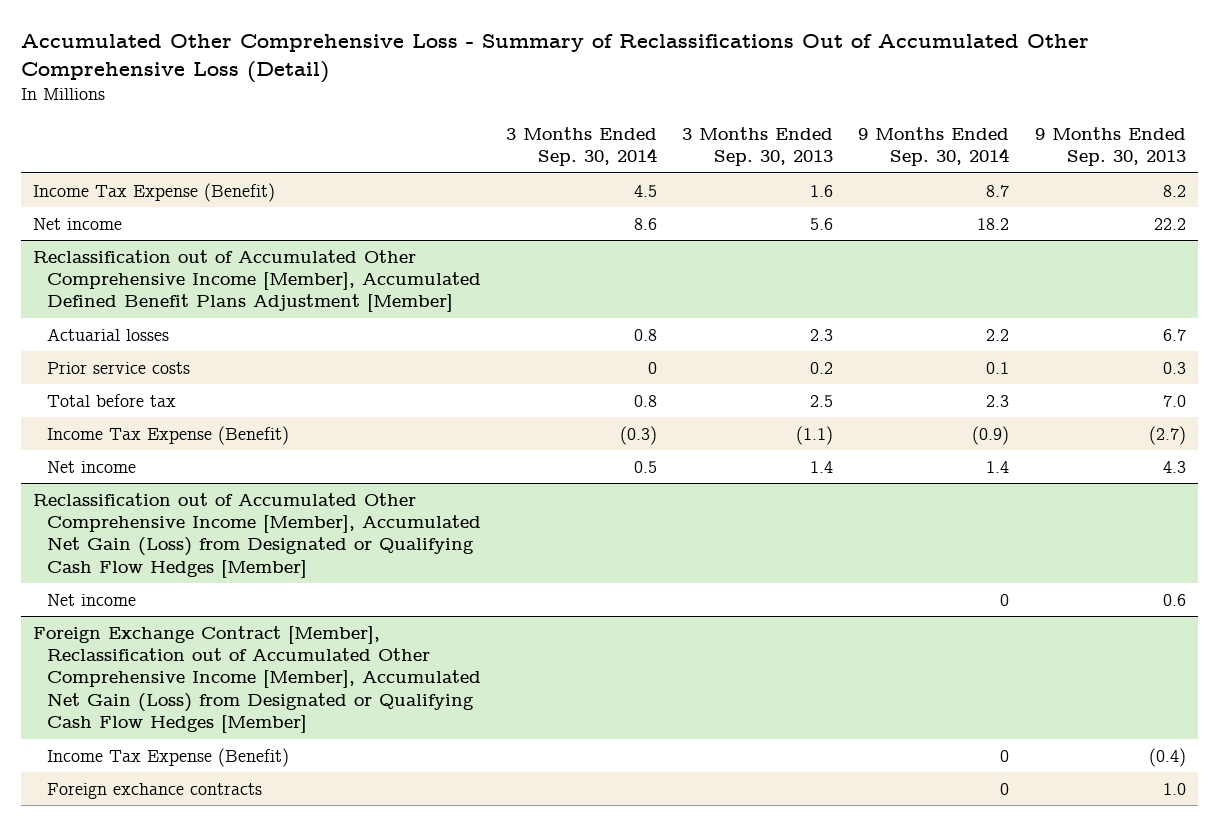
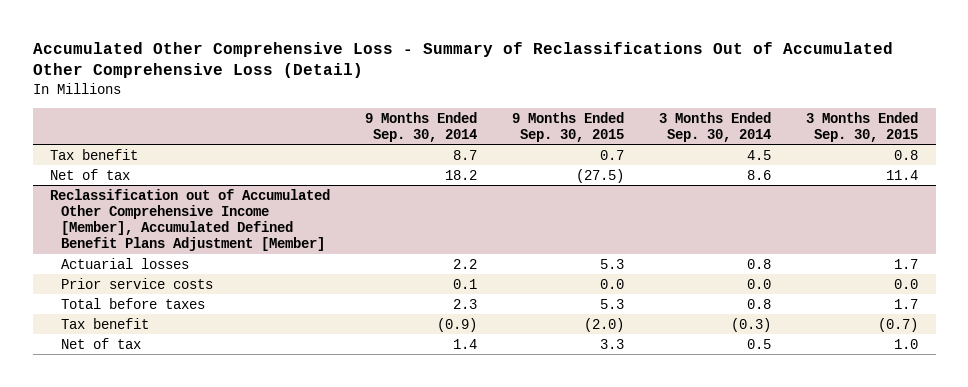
[682,127,834,167] 3 Months Ended Sep. 30, 2013 -> none
[1034,127,1186,167] 9 Months Ended Sep. 30, 2013 -> none
none -> [512,111,625,142] 9 Months Ended Sep. 30, 2015
none -> [806,111,919,142] 3 Months Ended Sep. 30, 2015
[33,182,276,202] Income Tax Expense (Benefit) -> [50,148,139,160] Tax benefit
[33,217,123,230] Net income -> [50,168,131,180] Net of tax
[33,492,481,578] Reclassification out of Accumulated Other Comprehensive Income [Member], Accumulated Net Gain (Loss) from Designated or Qualifying Cash Flow Hedges [Member] -> none
[46,593,136,606] Net income -> none
[33,625,481,734] Foreign Exchange Contract [Member], Reclassification out of Accumulated Other Comprehensive Income [Member], Accumulated Net Gain (Loss) from Designated or Qualifying Cash Flow Hedges [Member] -> none
[46,747,289,767] Income Tax Expense (Benefit) -> none
[46,782,262,799] Foreign exchance contracts -> none
[647,361,657,374] 0 -> [747,278,772,289] 0.0
[46,393,176,407] Total before tax -> [60,297,205,309] Total before taxes
[46,425,289,445] Income Tax Expense (Benefit) -> [60,317,149,329] Tax benefit
[46,460,136,473] Net income -> [60,337,141,349] Net of tax

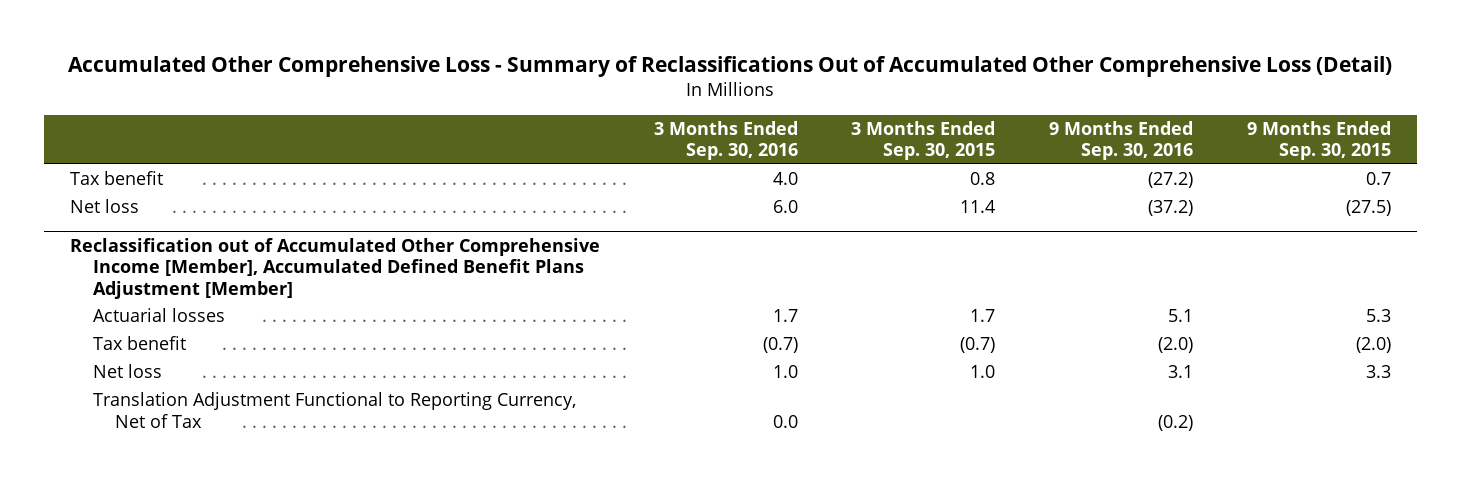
[365,111,478,142] 9 Months Ended Sep. 30, 2014 -> none
[659,111,772,142] 3 Months Ended Sep. 30, 2014 -> none
none -> [653,121,798,161] 3 Months Ended Sep. 30, 2016
none -> [1049,121,1194,161] 9 Months Ended Sep. 30, 2016
[50,168,131,180] Net of tax -> [70,199,140,214] Net loss
[60,277,213,289] Prior service costs -> none
[60,297,205,309] Total before taxes -> none
[60,337,141,349] Net of tax -> [92,364,162,379] Net loss
none -> [92,392,576,428] Translation Adjustment Functional to Reporting Currency, Net of Tax

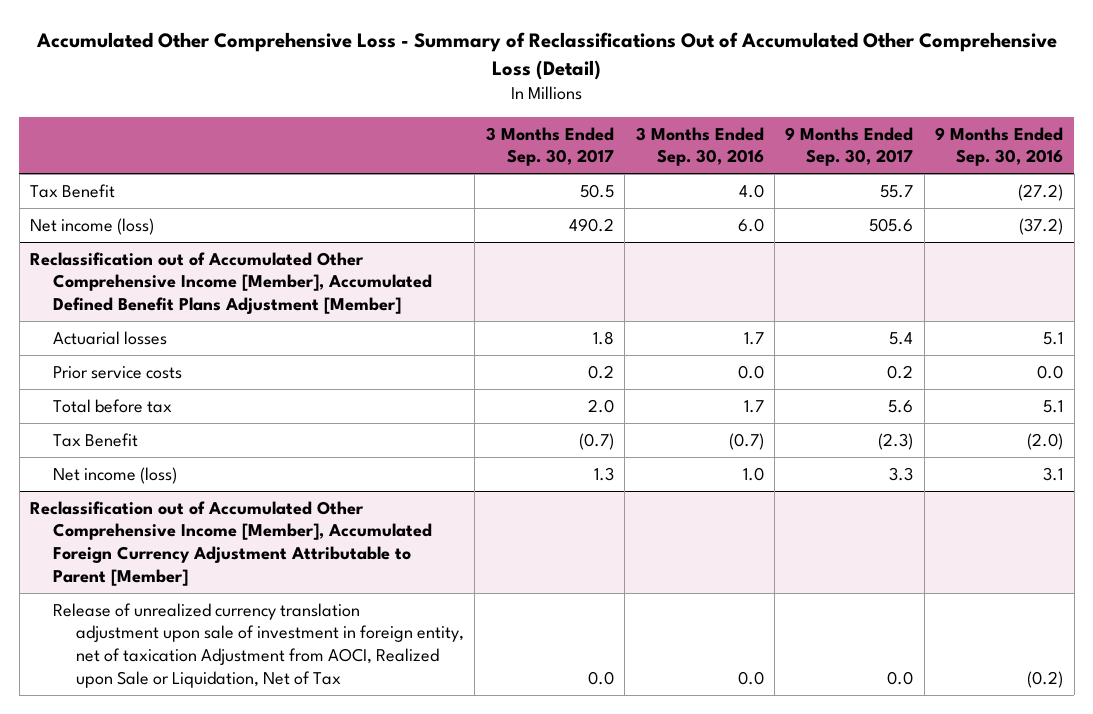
[851,121,996,161] 3 Months Ended Sep. 30, 2015 -> none
[1246,121,1391,161] 9 Months Ended Sep. 30, 2015 -> none
none -> [485,126,614,167] 3 Months Ended Sep. 30, 2017
none -> [785,126,914,167] 9 Months Ended Sep. 30, 2017
[70,171,164,186] Tax benefit -> [30,183,116,198] Tax Benefit
[70,199,140,214] Net loss -> [30,217,155,235] Net income (loss)
none -> [53,365,183,379] Prior service costs
none -> [53,398,173,413] Total before tax
[92,336,186,351] Tax benefit -> [53,432,139,447] Tax Benefit
[92,364,162,379] Net loss -> [53,466,178,484] Net income (loss)
none -> [30,500,433,587] Reclassification out of Accumulated Other Comprehensive Income [Member], Accumulated Foreign Currency Adjustment Attributable to Parent [Member]
[92,392,576,428] Translation Adjustment Functional to Reporting Currency, Net of Tax -> [53,602,465,689] Release of unrealized currency translation adjustment upon sale of investment in foreign entity, net of taxication Adjustment from AOCI, Realized upon Sale or Liquidation, Net of Tax

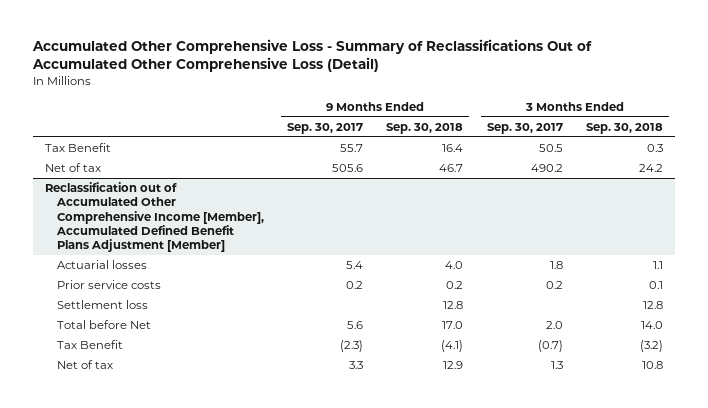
[635,126,764,167] 3 Months Ended Sep. 30, 2016 -> none
[935,126,1064,167] 9 Months Ended Sep. 30, 2016 -> none
none -> [386,122,464,134] Sep. 30, 2018
none -> [585,122,663,134] Sep. 30, 2018
[30,217,155,235] Net income (loss) -> [45,163,102,173] Net of tax
none -> [56,300,148,310] Settlement loss
[53,398,173,413] Total before tax -> [56,320,151,330] Total before Net
[30,500,433,587] Reclassification out of Accumulated Other Comprehensive Income [Member], Accumulated Foreign Currency Adjustment Attributable to Parent [Member] -> none
[53,602,465,689] Release of unrealized currency translation adjustment upon sale of investment in foreign entity, net of taxication Adjustment from AOCI, Realized upon Sale or Liquidation, Net of Tax -> none
[53,466,178,484] Net income (loss) -> [56,360,113,370] Net of tax

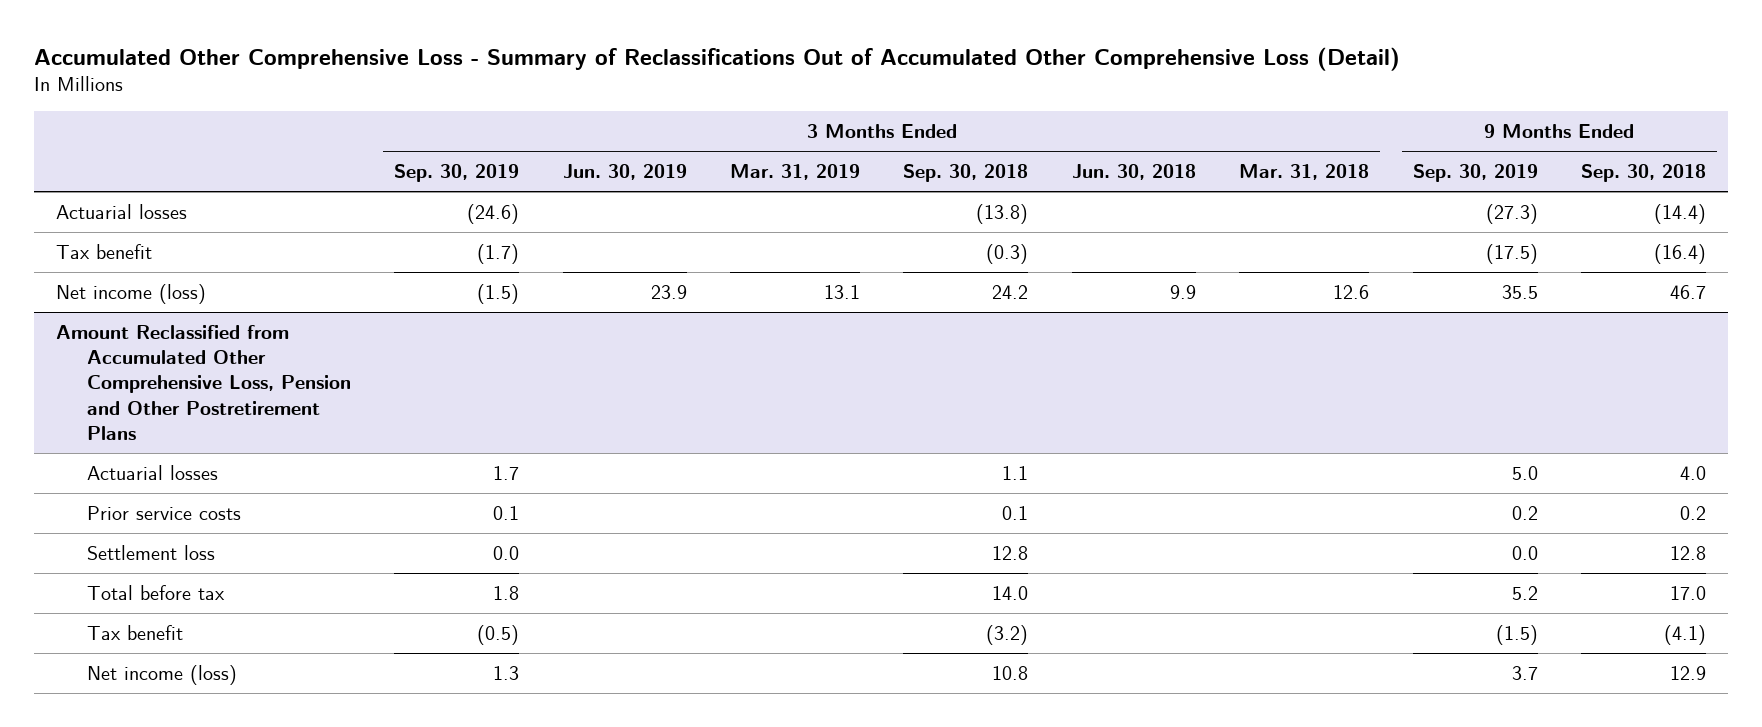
[286,122,363,134] Sep. 30, 2017 -> none
[486,122,563,134] Sep. 30, 2017 -> none
none -> [394,163,520,182] Sep. 30, 2019
none -> [562,163,687,180] Jun. 30, 2019
none -> [729,163,860,180] Mar. 31, 2019
none -> [1071,163,1196,180] Jun. 30, 2018
none -> [1239,163,1370,180] Mar. 31, 2018
none -> [1412,163,1538,182] Sep. 30, 2019
[45,182,264,253] Reclassification out of Accumulated Other Comprehensive Income [Member], Accumulated Defined Benefit Plans Adjustment [Member] -> none
none -> [55,203,187,219] Actuarial losses
[45,143,112,153] Tax Benefit -> [55,243,152,259] Tax benefit
[442,144,464,153] 16.4 -> [1654,243,1707,264] (16.4)
[646,144,663,153] 0.3 -> [986,243,1029,264] (0.3)
[45,163,102,173] Net of tax -> [55,283,206,304] Net income (loss)
none -> [55,324,351,441] Amount Reclassified from Accumulated Other Comprehensive Loss, Pension and Other Postretirement Plans
[56,320,151,330] Total before Net -> [86,584,225,600] Total before tax
[56,340,123,350] Tax Benefit -> [86,624,183,640] Tax benefit
[56,360,113,370] Net of tax -> [86,664,237,685] Net income (loss)

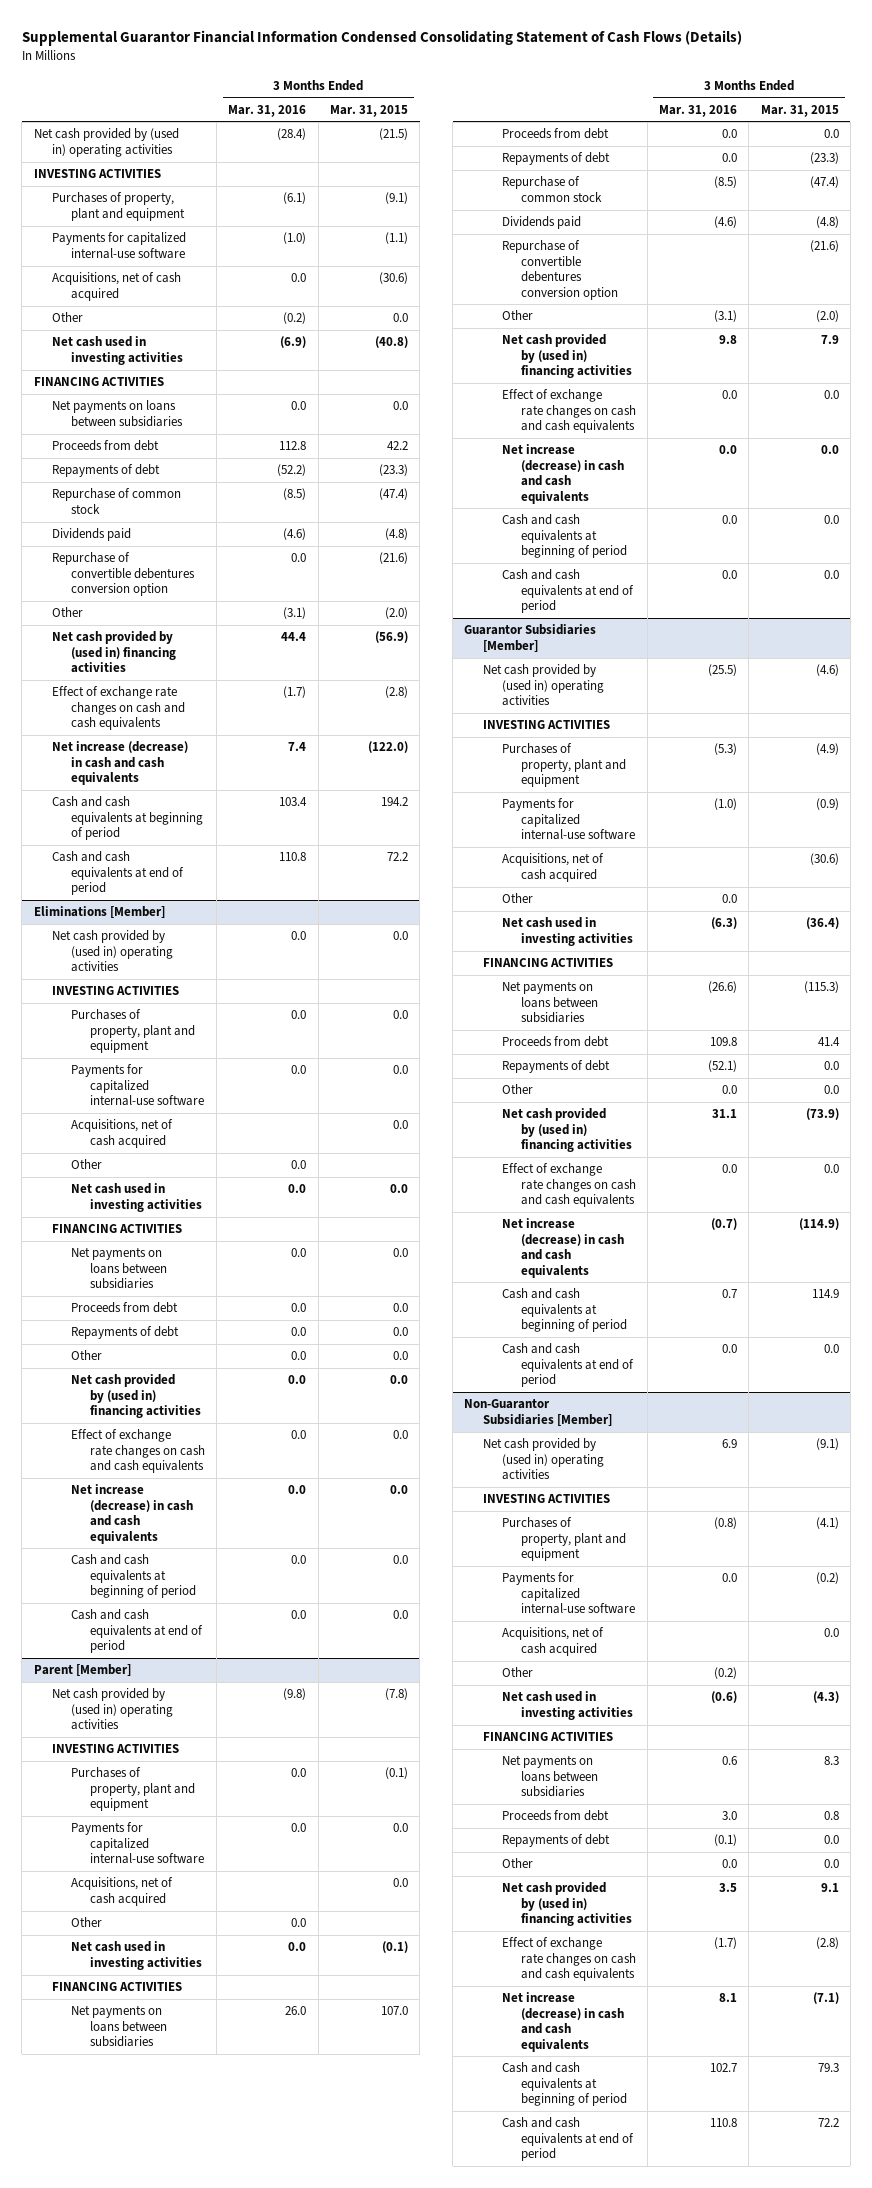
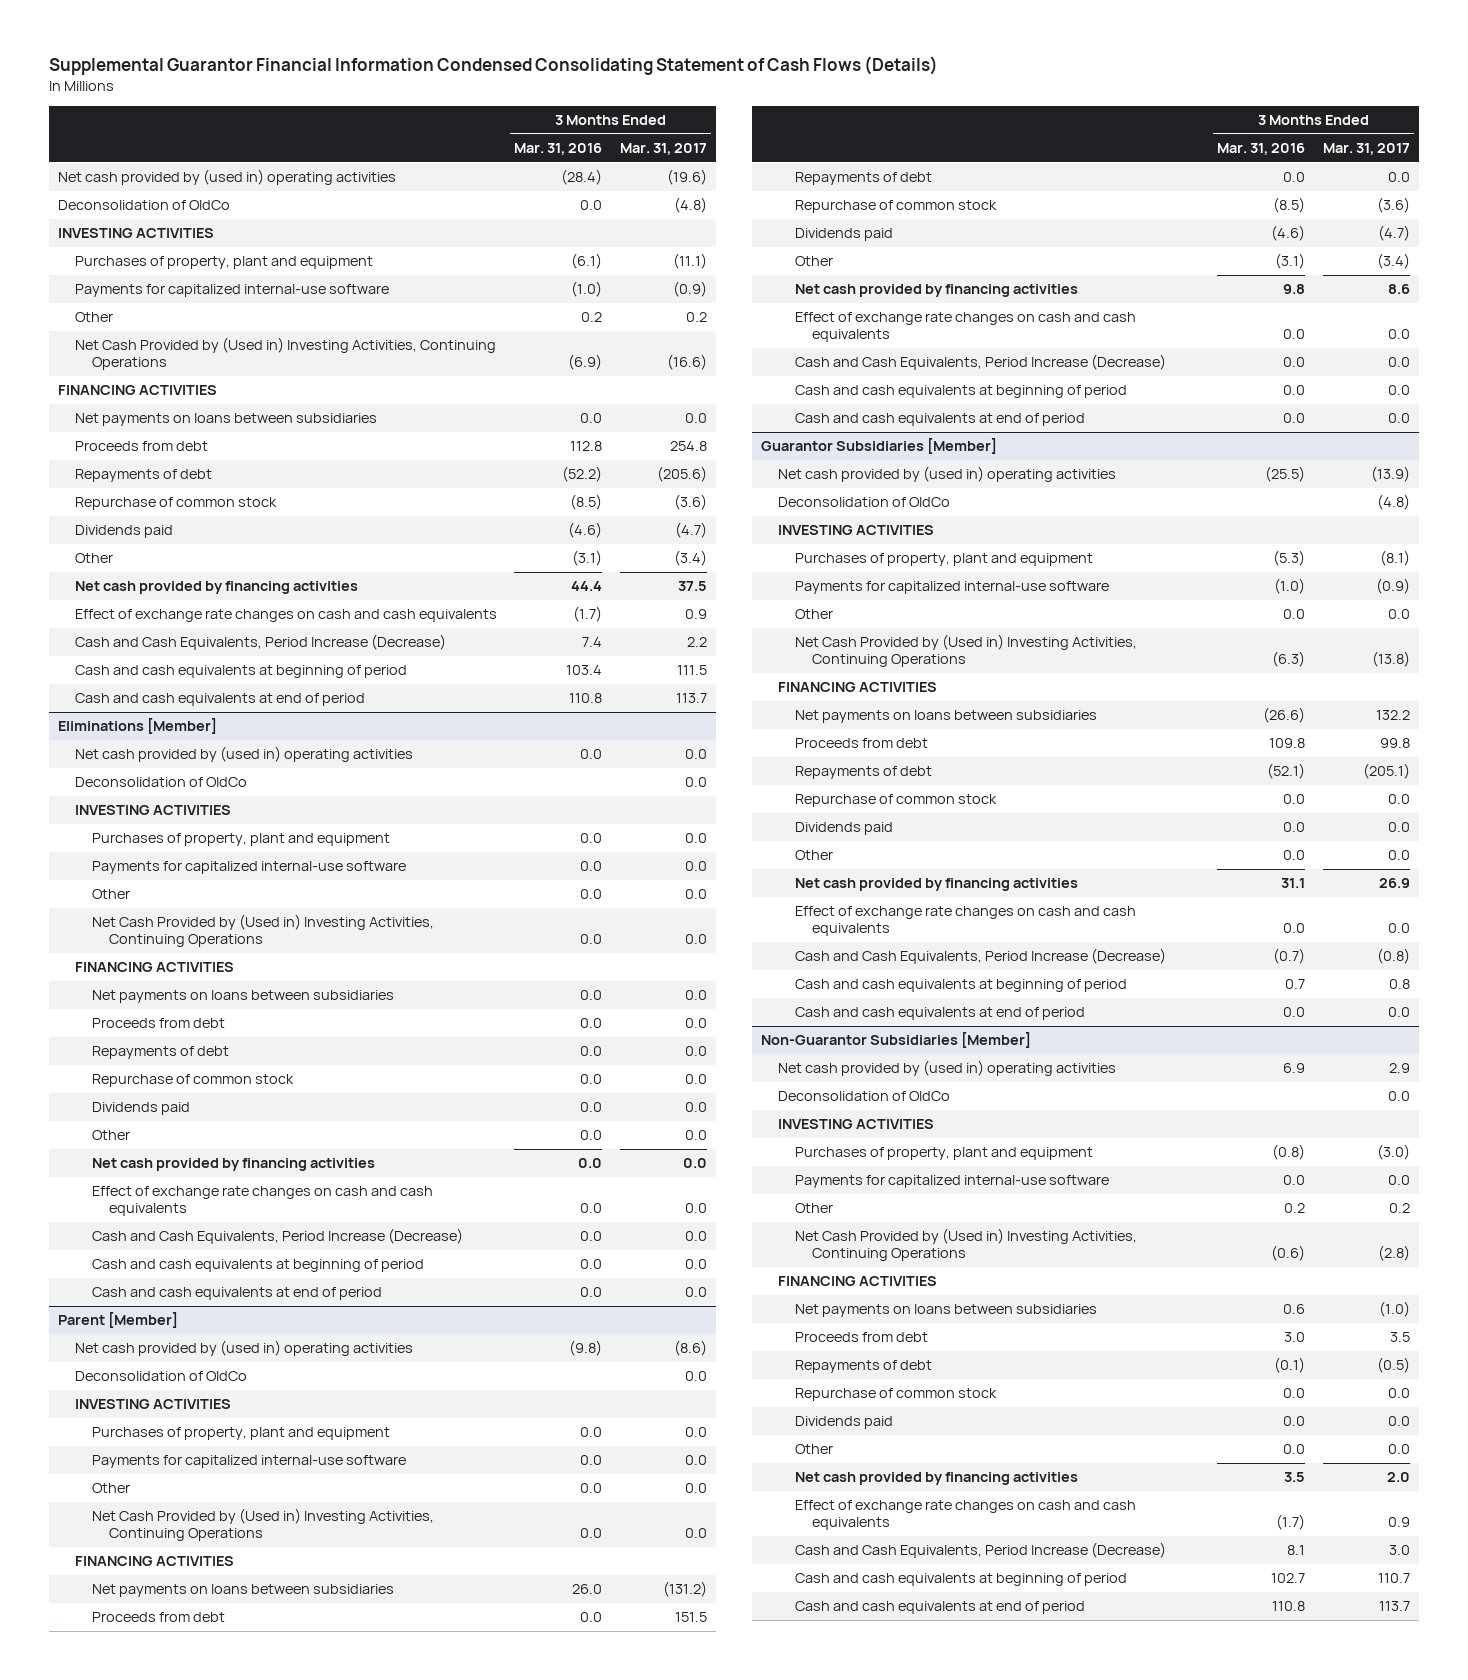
[329,104,408,117] Mar. 31, 2015 -> none
none -> [619,143,707,156] Mar. 31, 2017
none -> [57,200,230,211] Deconsolidation of OldCo
[52,272,182,301] Acquisitions, net of cash acquired -> none
[283,312,307,325] (0.2) -> [581,312,603,323] 0.2
[52,336,184,365] Net cash used in investing activities -> [74,337,496,371] Net Cash Provided by (Used in) Investing Activities, Continuing Operations
[52,552,196,597] Repurchase of convertible debentures conversion option -> none
[52,631,177,674] Net cash provided by (used in) financing activities -> [74,581,358,595] Net cash provided by financing activities
[52,741,189,786] Net increase (decrease) in cash and cash equivalents -> [74,634,446,651] Cash and Cash Equivalents, Period Increase (Decrease)
none -> [74,777,247,788] Deconsolidation of OldCo
[71,1119,174,1148] Acquisitions, net of cash acquired -> none
[71,1183,202,1212] Net cash used in investing activities -> [91,914,434,948] Net Cash Provided by (Used in) Investing Activities, Continuing Operations
none -> [91,1074,294,1088] Repurchase of common stock
none -> [91,1102,190,1116] Dividends paid
[71,1374,201,1419] Net cash provided by (used in) financing activities -> [91,1158,375,1172] Net cash provided by financing activities
[71,1484,193,1544] Net increase (decrease) in cash and cash equivalents -> [91,1228,463,1245] Cash and Cash Equivalents, Period Increase (Decrease)
none -> [74,1371,247,1382] Deconsolidation of OldCo
[71,1877,174,1906] Acquisitions, net of cash acquired -> none
[71,1941,202,1970] Net cash used in investing activities -> [91,1508,434,1542] Net Cash Provided by (Used in) Investing Activities, Continuing Operations
[501,240,618,300] Repurchase of convertible debentures conversion option -> none
[501,334,632,379] Net cash provided by (used in) financing activities -> [794,284,1078,298] Net cash provided by financing activities
[501,444,624,504] Net increase (decrease) in cash and cash equivalents -> [794,354,1166,371] Cash and Cash Equivalents, Period Increase (Decrease)
none -> [777,497,950,508] Deconsolidation of OldCo
[501,853,604,882] Acquisitions, net of cash acquired -> none
[501,917,633,946] Net cash used in investing activities -> [794,634,1137,668] Net Cash Provided by (Used in) Investing Activities, Continuing Operations
none -> [794,794,997,808] Repurchase of common stock
none -> [794,822,893,836] Dividends paid
[501,1108,632,1153] Net cash provided by (used in) financing activities -> [794,878,1078,892] Net cash provided by financing activities
[501,1218,624,1278] Net increase (decrease) in cash and cash equivalents -> [794,948,1166,965] Cash and Cash Equivalents, Period Increase (Decrease)
none -> [777,1091,950,1102] Deconsolidation of OldCo
[501,1627,604,1656] Acquisitions, net of cash acquired -> none
[714,1667,738,1680] (0.2) -> [1284,1203,1306,1214] 0.2
[501,1691,633,1720] Net cash used in investing activities -> [794,1228,1137,1262] Net Cash Provided by (Used in) Investing Activities, Continuing Operations
none -> [794,1388,997,1402] Repurchase of common stock
none -> [794,1416,893,1430] Dividends paid
[501,1882,632,1927] Net cash provided by (used in) financing activities -> [794,1472,1078,1486] Net cash provided by financing activities
[501,1992,624,2052] Net increase (decrease) in cash and cash equivalents -> [794,1542,1166,1559] Cash and Cash Equivalents, Period Increase (Decrease)

